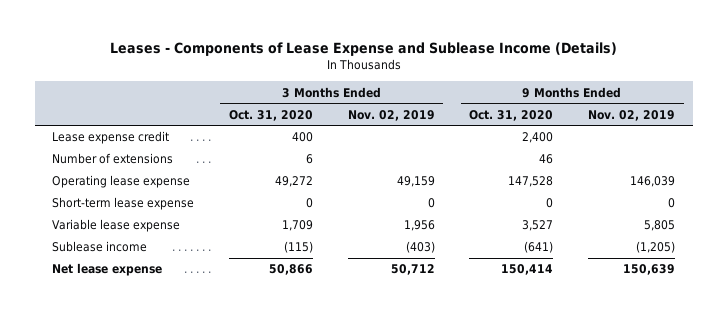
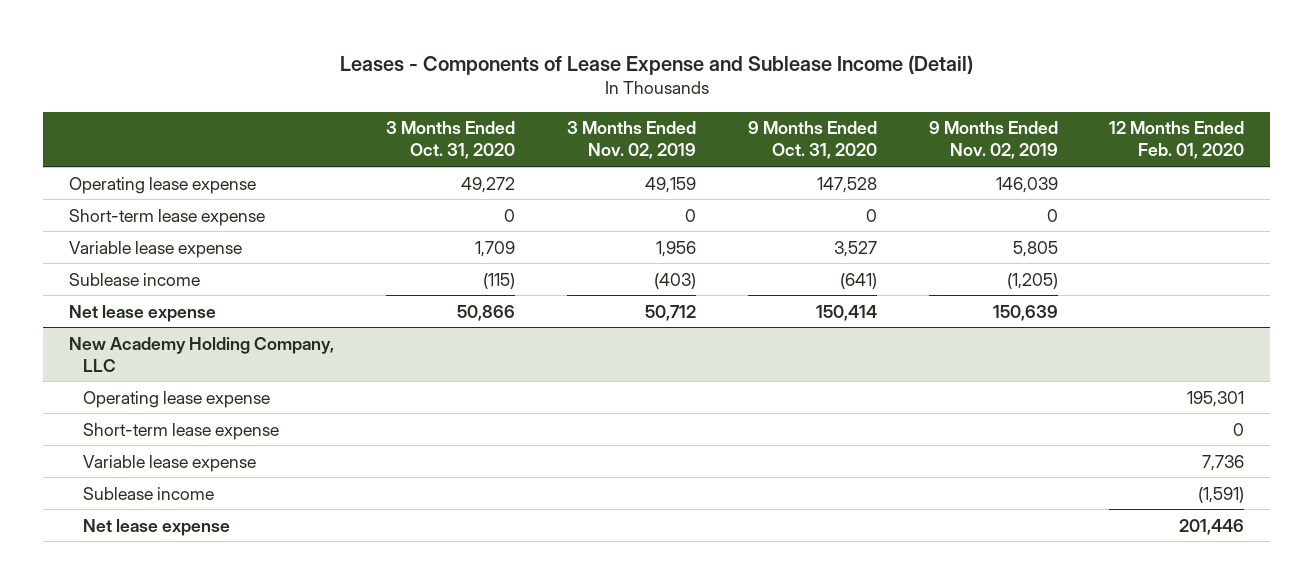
[109,42,617,57] Leases - Components of Lease Expense and Sublease Income (Details) -> [339,54,973,75] Leases - Components of Lease Expense and Sublease Income (Detail)
none -> [1109,121,1245,160] 12 Months Ended Feb. 01, 2020
[52,131,170,145] Lease expense credit -> none
[52,153,174,165] Number of extensions -> none
none -> [69,336,335,372] New Academy Holding Company, LLC
none -> [82,390,270,408] Operating lease expense
none -> [82,422,279,440] Short-term lease expense
none -> [82,454,256,472] Variable lease expense
none -> [82,486,214,500] Sublease income
none -> [82,518,230,536] Net lease expense

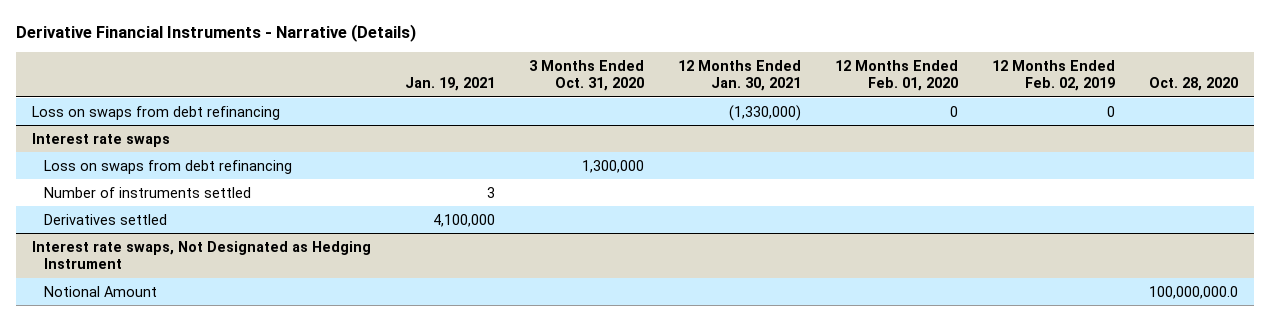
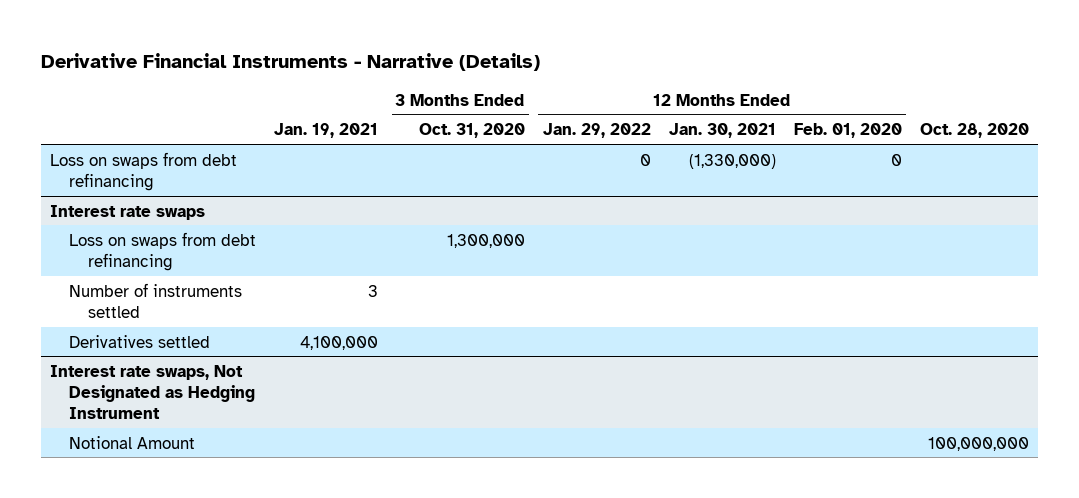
[991,59,1115,92] 12 Months Ended Feb. 02, 2019 -> none
none -> [542,123,651,139] Jan. 29, 2022
[1148,285,1238,299] 100,000,000.0 -> [927,436,1029,451] 100,000,000

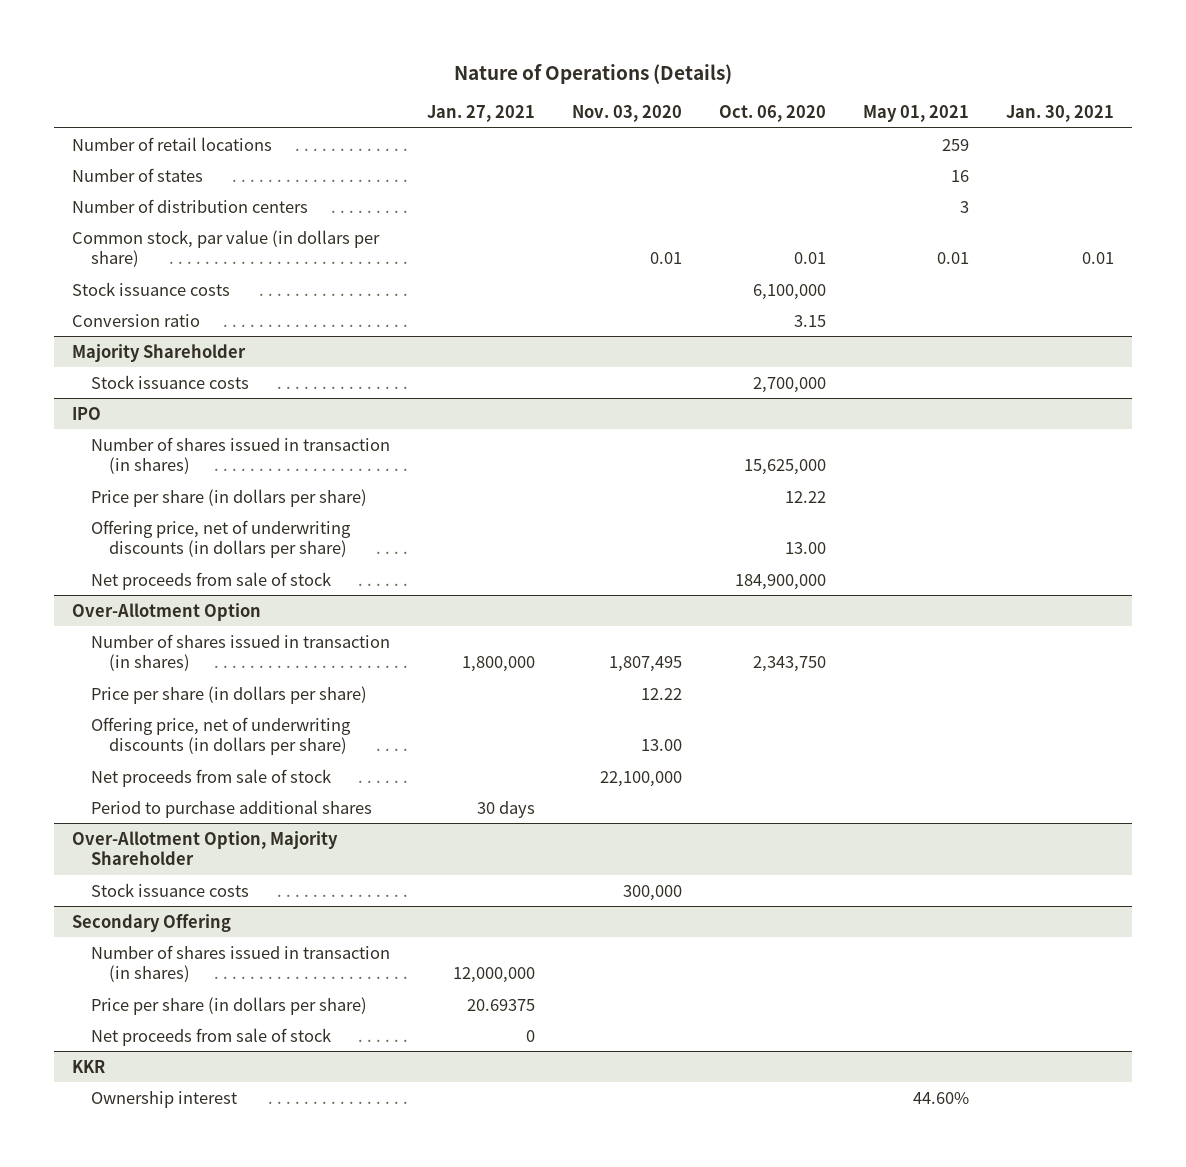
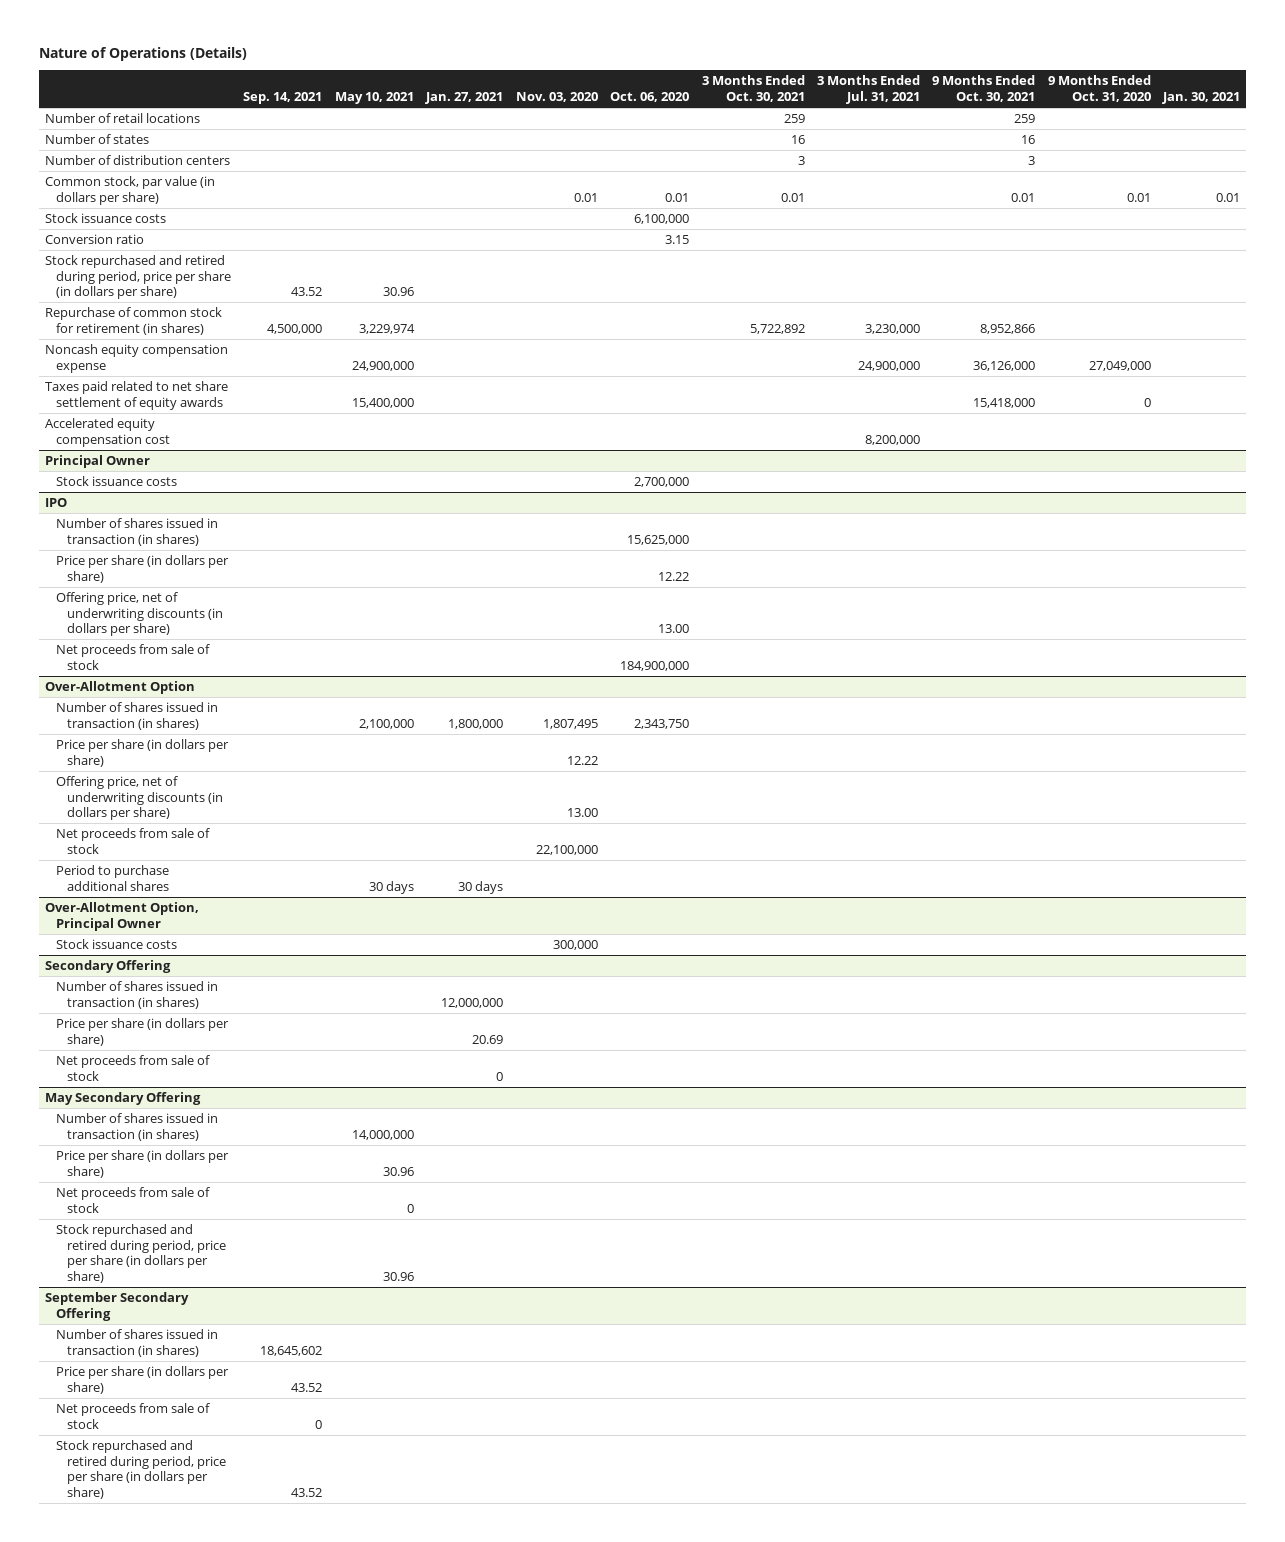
[862,104,969,122] May 01, 2021 -> none
none -> [243,91,323,104] Sep. 14, 2021
none -> [334,91,414,104] May 10, 2021
none -> [701,75,805,102] 3 Months Ended Oct. 30, 2021
none -> [816,75,920,104] 3 Months Ended Jul. 31, 2021
none -> [932,75,1036,102] 9 Months Ended Oct. 30, 2021
none -> [1047,75,1151,102] 9 Months Ended Oct. 31, 2020
none -> [45,255,232,300] Stock repurchased and retired during period, price per share (in dollars per share)
none -> [45,307,223,335] Repurchase of common stock for retirement (in shares)
none -> [45,344,229,373] Noncash equity compensation expense
none -> [45,381,229,410] Taxes paid related to net share settlement of equity awards
none -> [45,418,171,447] Accelerated equity compensation cost
[72,343,247,362] Majority Shareholder -> [45,455,151,469] Principal Owner
[72,830,339,866] Over-Allotment Option, Majority Shareholder -> [45,902,200,931] Over-Allotment Option, Principal Owner
[466,998,535,1011] 20.69375 -> [472,1034,504,1044] 20.69
[72,1059,106,1073] KKR -> none
[90,1090,237,1108] Ownership interest -> none
none -> [45,1092,202,1106] May Secondary Offering
none -> [56,1113,219,1141] Number of shares issued in transaction (in shares)
none -> [56,1150,230,1178] Price per share (in dollars per share)
none -> [56,1187,211,1213] Net proceeds from sale of stock
none -> [56,1224,226,1283] Stock repurchased and retired during period, price per share (in dollars per share)
none -> [45,1292,190,1321] September Secondary Offering
none -> [56,1329,219,1357] Number of shares issued in transaction (in shares)
none -> [56,1366,230,1394] Price per share (in dollars per share)
none -> [56,1403,211,1429] Net proceeds from sale of stock
none -> [56,1440,226,1499] Stock repurchased and retired during period, price per share (in dollars per share)

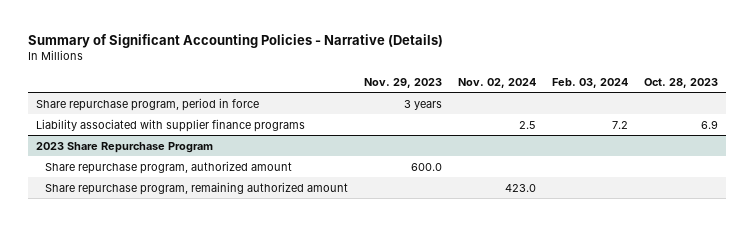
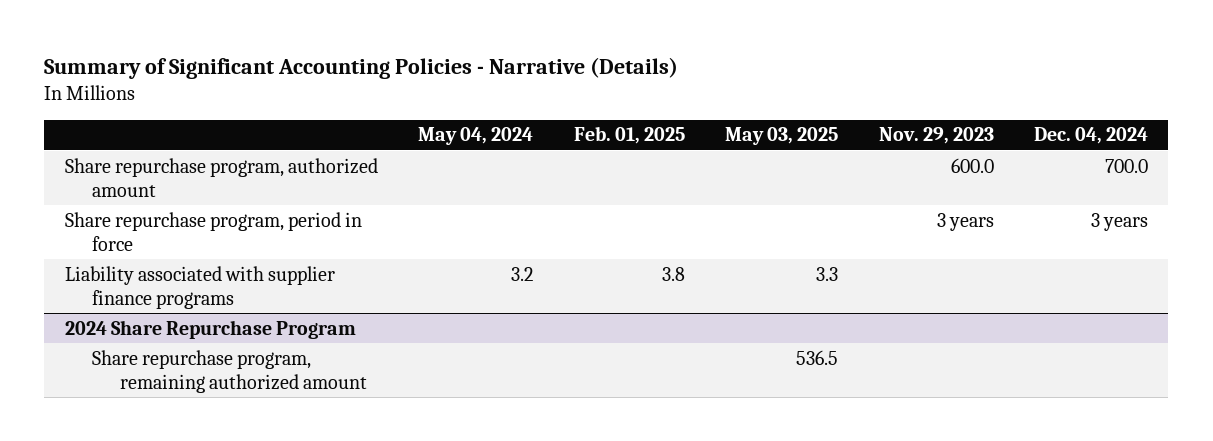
[458,77,537,88] Nov. 02, 2024 -> none
[552,77,629,88] Feb. 03, 2024 -> none
[644,77,719,88] Oct. 28, 2023 -> none
none -> [418,127,534,146] May 04, 2024
none -> [573,126,685,145] Feb. 01, 2025
none -> [725,127,839,146] May 03, 2025
none -> [1034,127,1149,145] Dec. 04, 2024
none -> [64,157,378,197] Share repurchase program, authorized amount
[36,141,214,153] 2023 Share Repurchase Program -> none
[44,160,292,174] Share repurchase program, authorized amount -> none
[44,181,348,195] Share repurchase program, remaining authorized amount -> none
none -> [64,319,356,339] 2024 Share Repurchase Program
none -> [92,349,368,393] Share repurchase program, remaining authorized amount

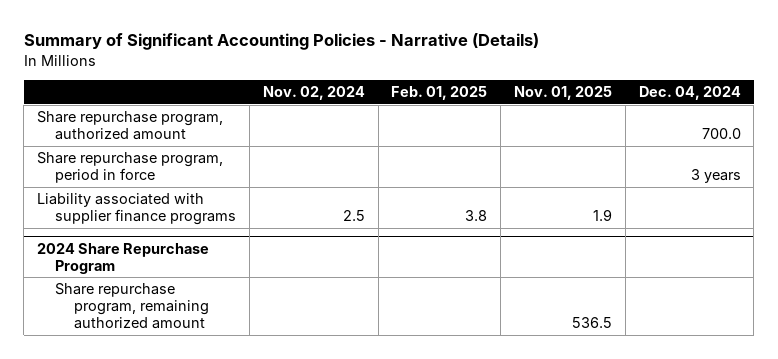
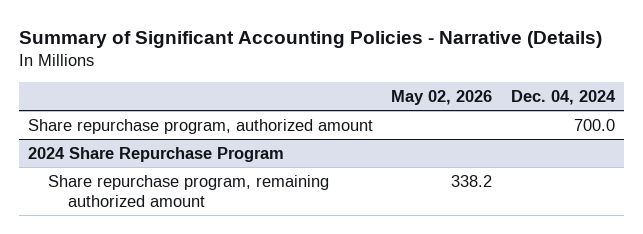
[262,86,365,101] Nov. 02, 2024 -> none
[391,86,488,101] Feb. 01, 2025 -> none
[514,86,613,101] Nov. 01, 2025 -> none
none -> [391,89,493,105] May 02, 2026
[36,152,223,184] Share repurchase program, period in force -> none
[36,193,237,226] Liability associated with supplier finance programs -> none

